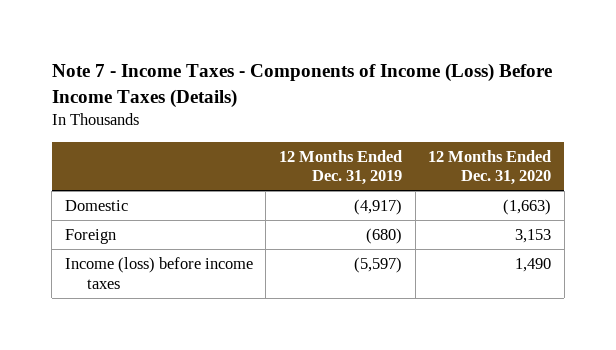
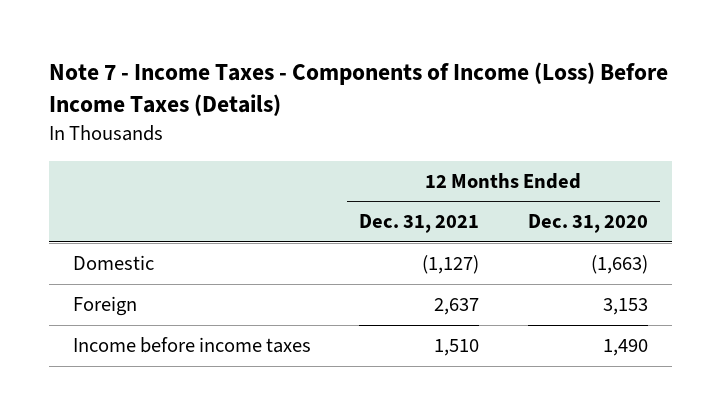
[279,149,403,186] 12 Months Ended Dec. 31, 2019 -> none
none -> [359,214,480,234] Dec. 31, 2021
[64,256,253,289] Income (loss) before income taxes -> [72,337,311,354] Income before income taxes

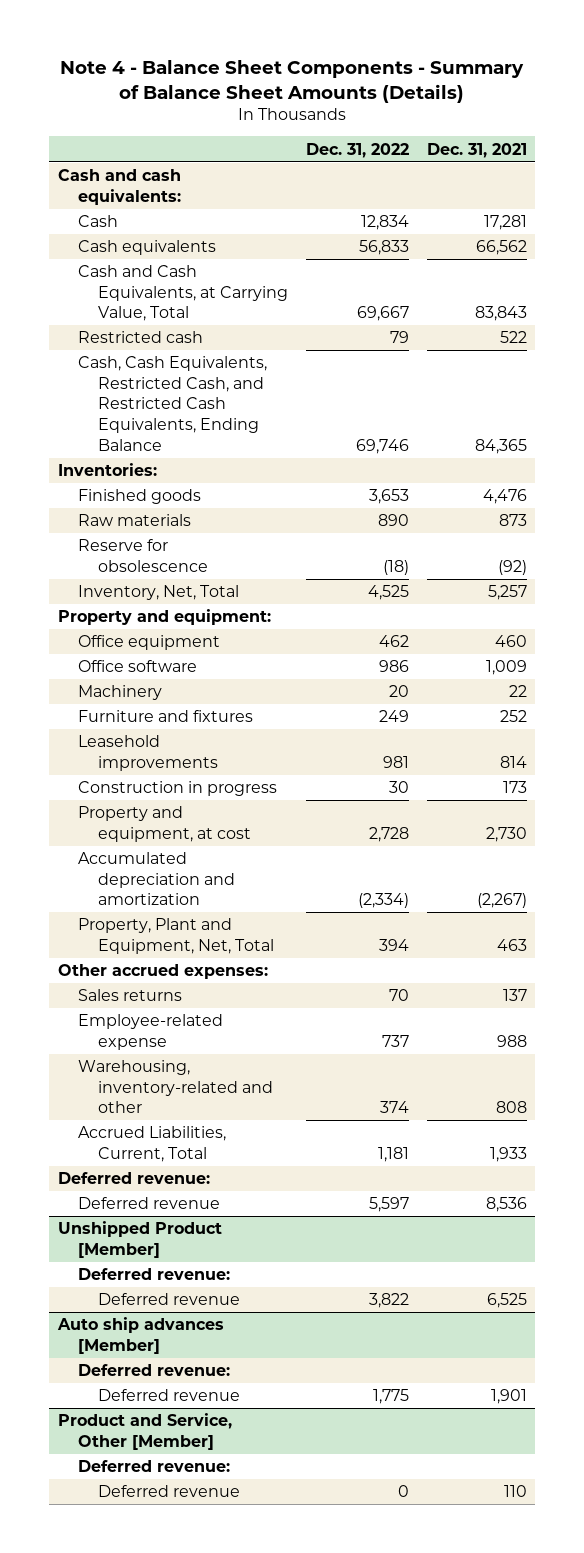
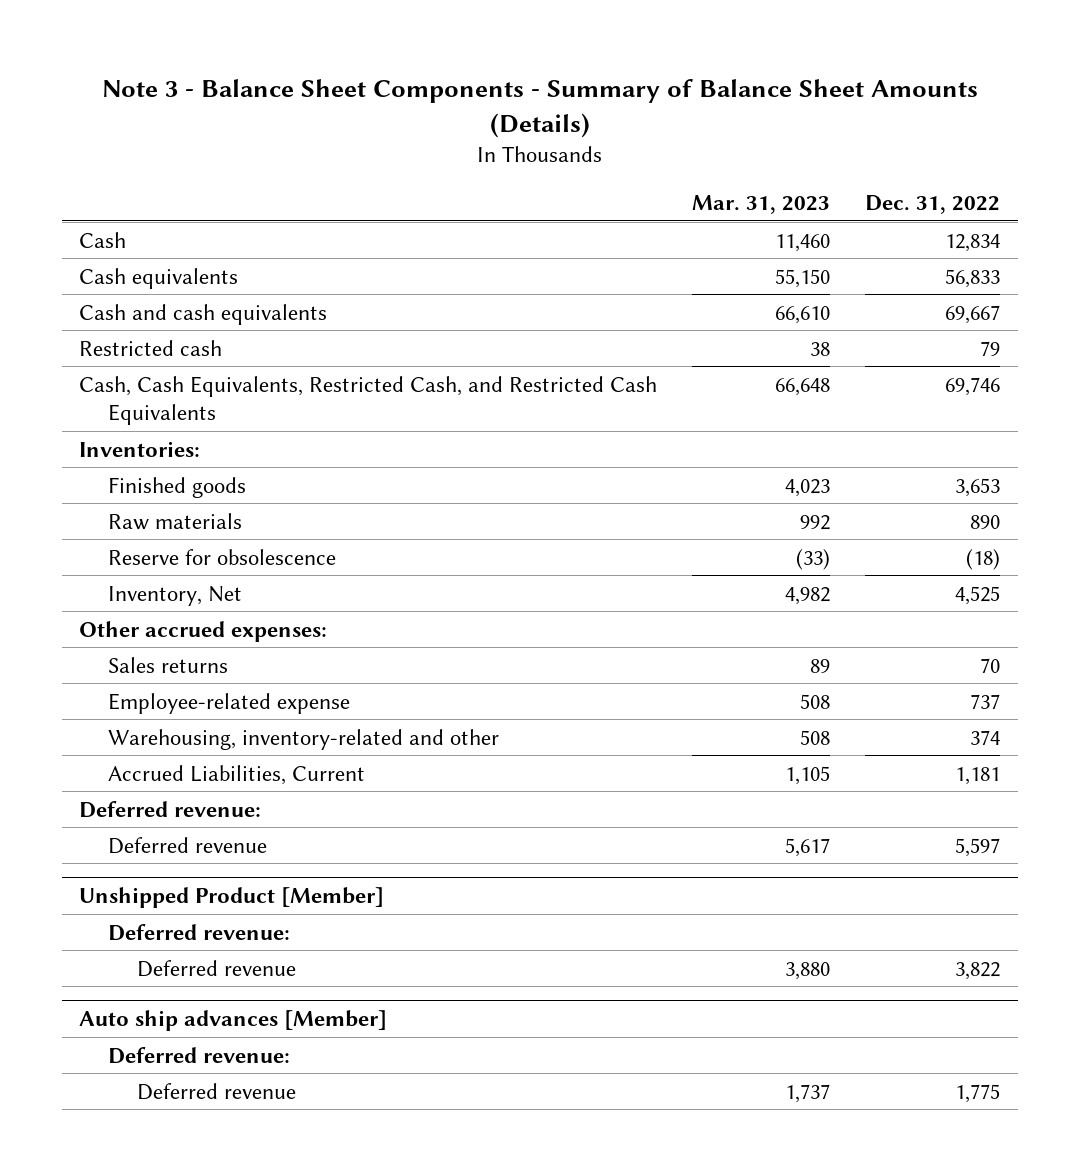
[60,59,525,103] Note 4 - Balance Sheet Components - Summary of Balance Sheet Amounts (Details) -> [101,78,978,138] Note 3 - Balance Sheet Components - Summary of Balance Sheet Amounts (Details)
[426,142,527,158] Dec. 31, 2021 -> none
none -> [692,194,831,214] Mar. 31, 2023
[57,169,182,205] Cash and cash equivalents: -> none
[78,265,289,322] Cash and Cash Equivalents, at Carrying Value, Total -> [79,303,328,325] Cash and cash equivalents
[78,356,268,451] Cash, Cash Equivalents, Restricted Cash, and Restricted Cash Equivalents, Ending Balance -> [79,375,658,425] Cash, Cash Equivalents, Restricted Cash, and Restricted Cash Equivalents
[57,609,271,626] Property and equipment: -> none
[78,635,221,651] Office equipment -> none
[78,660,198,673] Office software -> none
[78,685,163,701] Machinery -> none
[78,710,254,723] Furniture and fixtures -> none
[78,735,219,771] Leasehold improvements -> none
[78,781,278,797] Construction in progress -> none
[78,806,252,842] Property and equipment, at cost -> none
[78,852,236,906] Accumulated depreciation and amortization -> none
[78,918,275,954] Property, Plant and Equipment, Net, Total -> none
[78,585,240,601] Inventory, Net, Total -> [107,585,242,606] Inventory, Net
[78,1126,227,1162] Accrued Liabilities, Current, Total -> [107,764,365,785] Accrued Liabilities, Current
[57,1413,232,1450] Product and Service, Other [Member] -> none
[78,1460,231,1473] Deferred revenue: -> none
[98,1485,241,1498] Deferred revenue -> none

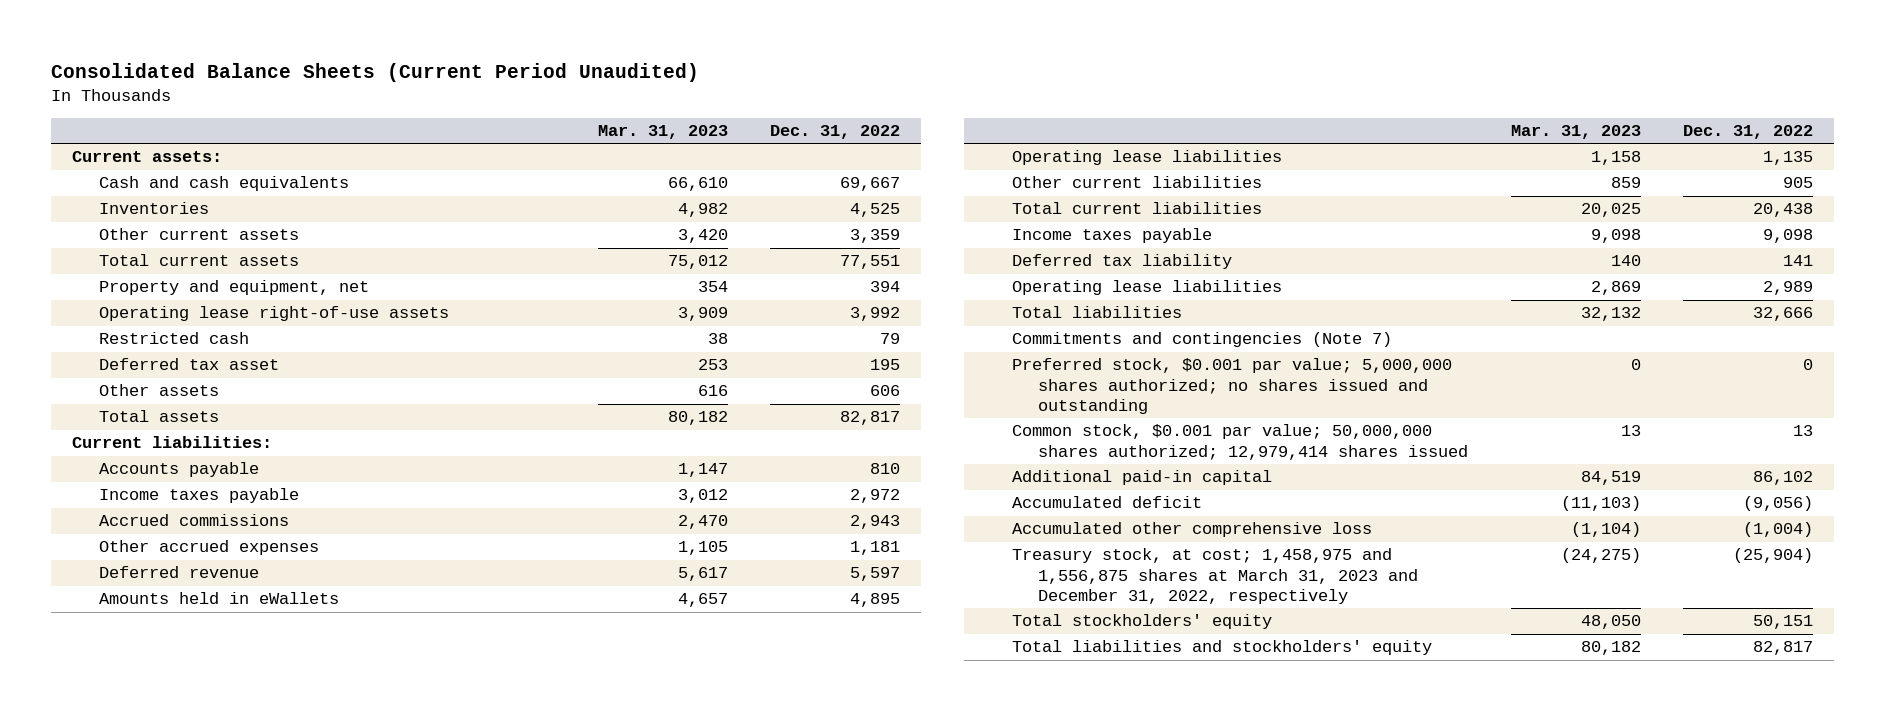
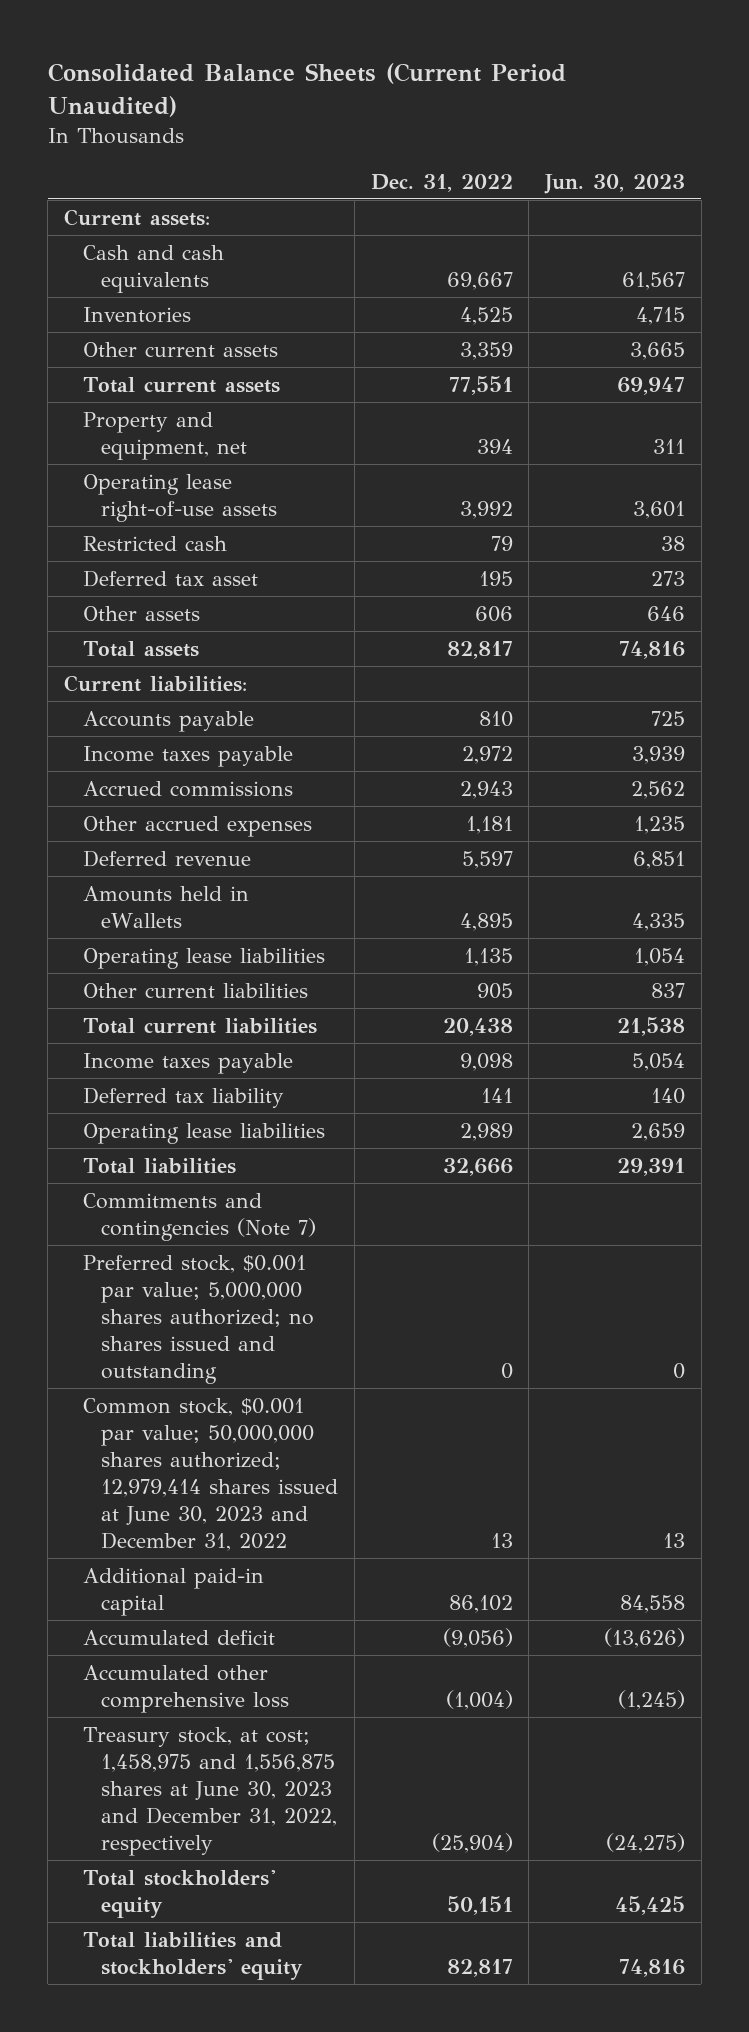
[598,124,729,139] Mar. 31, 2023 -> none
none -> [543,173,685,194] Jun. 30, 2023
[1011,424,1469,460] Common stock, $0.001 par value; 50,000,000 shares authorized; 12,979,414 shares issued -> [82,1397,339,1552] Common stock, $0.001 par value; 50,000,000 shares authorized; 12,979,414 shares issued at June 30, 2023 and December 31, 2022
[1011,548,1419,604] Treasury stock, at cost; 1,458,975 and 1,556,875 shares at March 31, 2023 and December 31, 2022, respectively -> [82,1726,338,1857] Treasury stock, at cost; 1,458,975 and 1,556,875 shares at June 30, 2023 and December 31, 2022, respectively

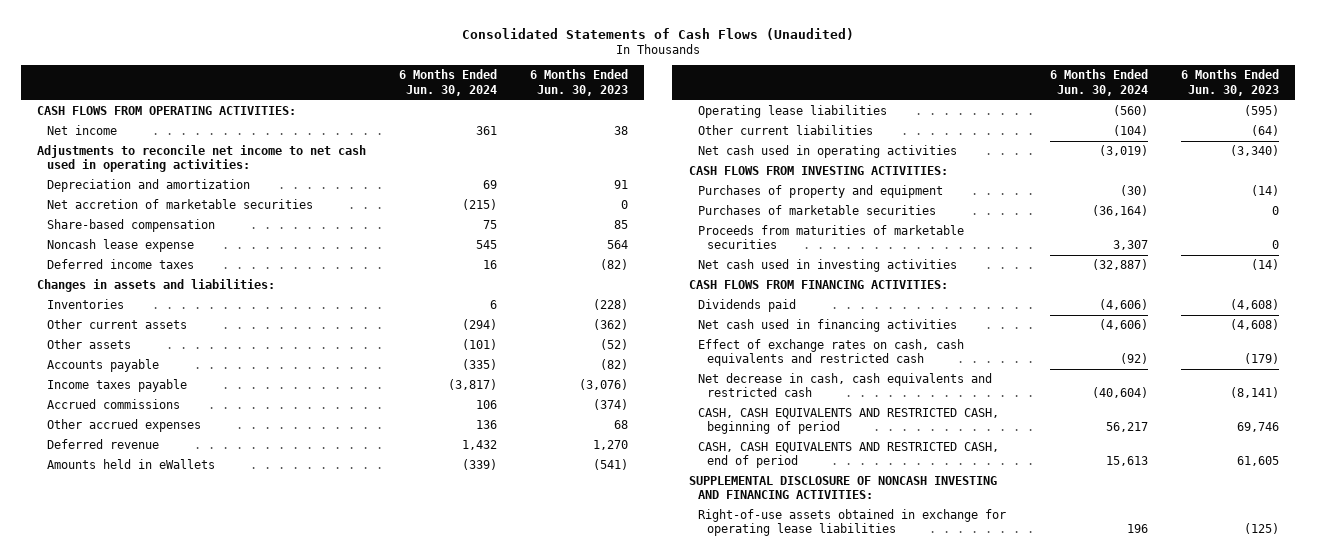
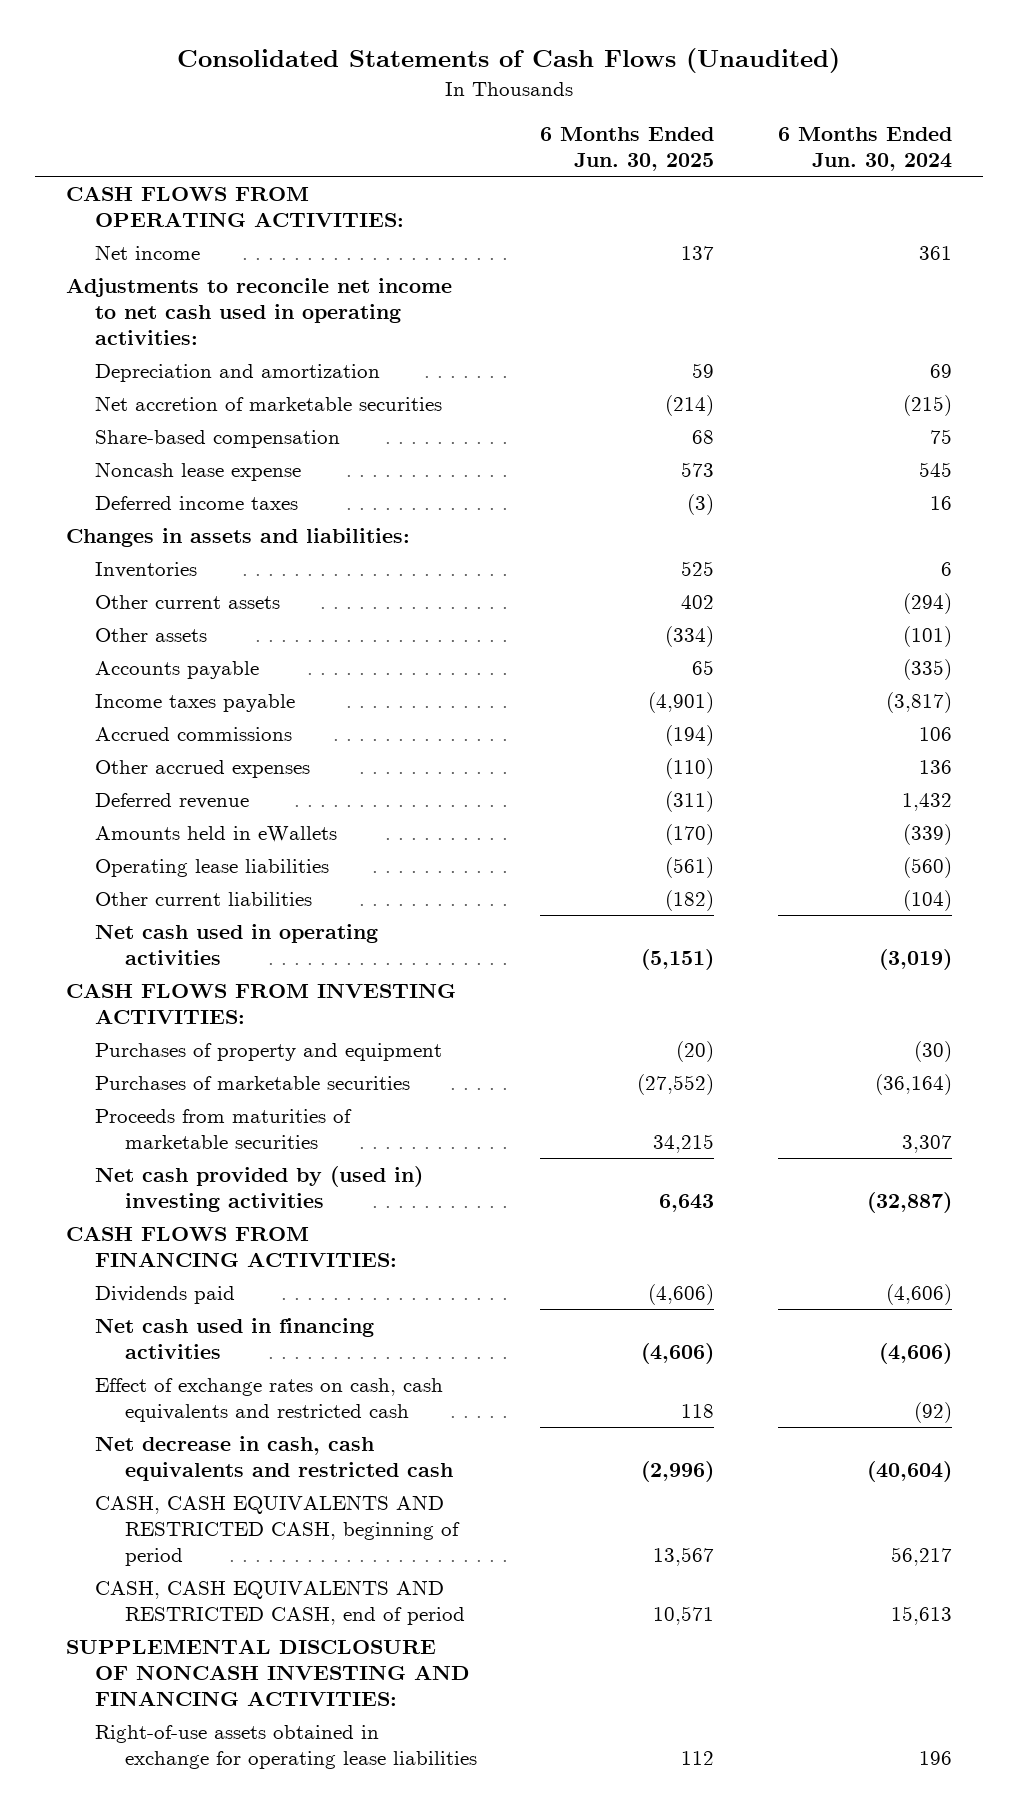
[529,69,628,96] 6 Months Ended Jun. 30, 2023 -> none
none -> [540,126,715,172] 6 Months Ended Jun. 30, 2025
[697,259,957,273] Net cash used in investing activities -> [95,1165,424,1212] Net cash provided by (used in) investing activities

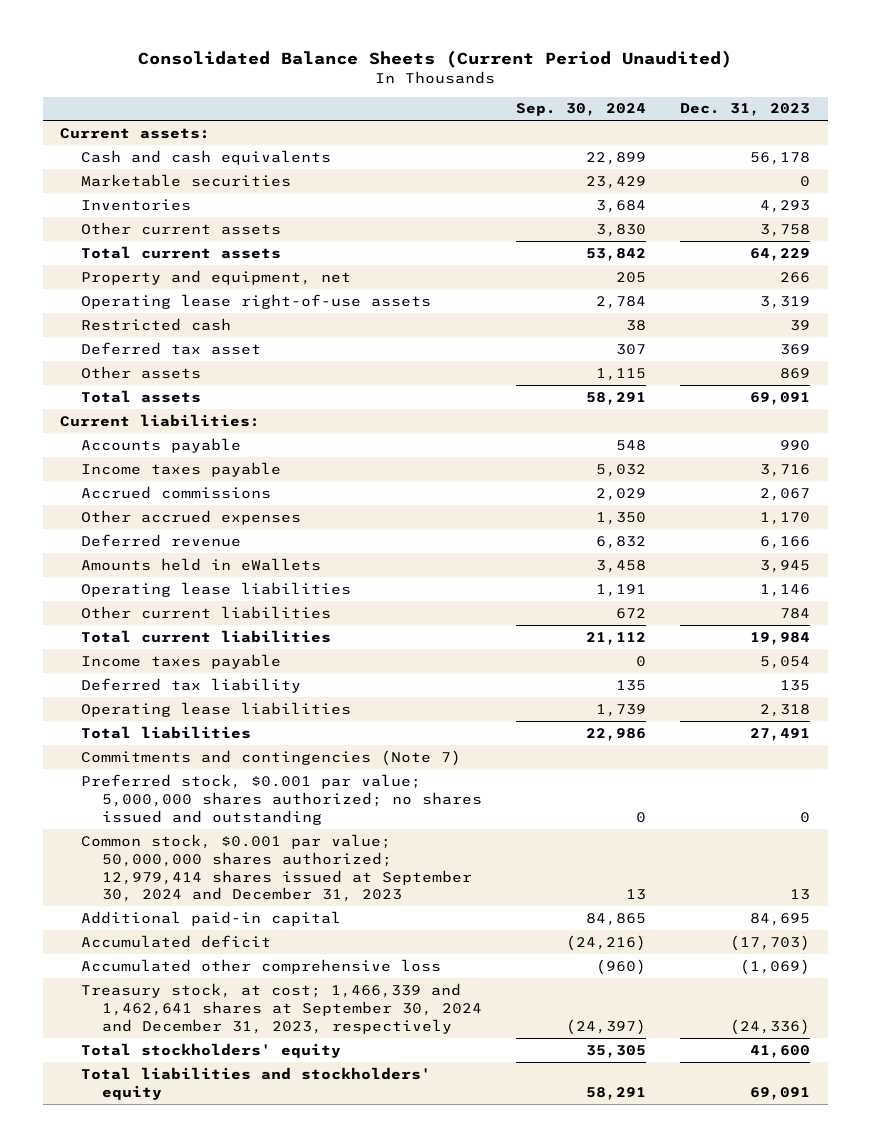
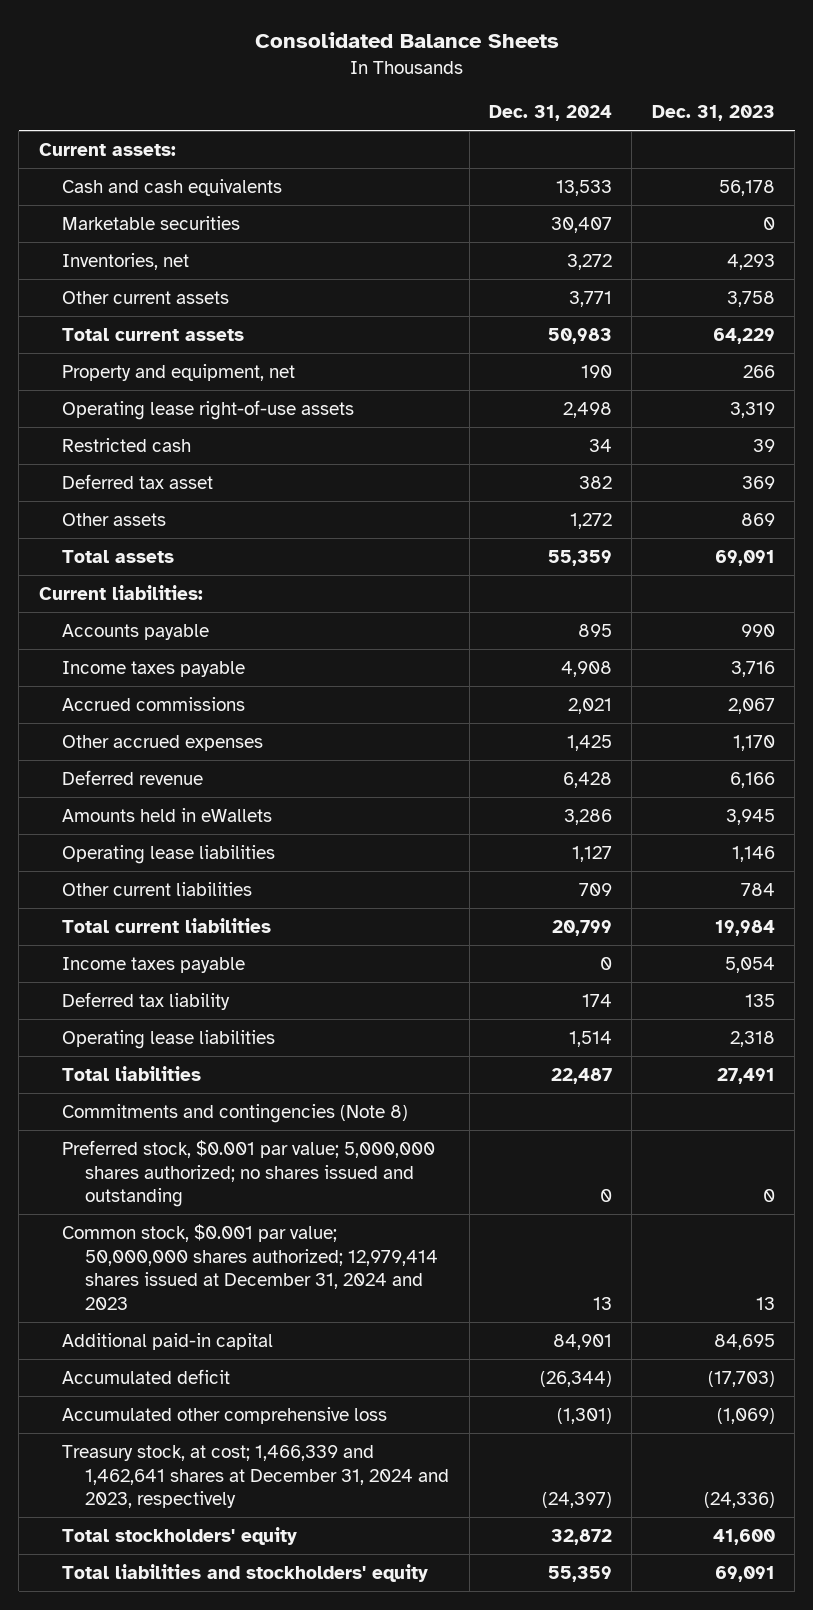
[138,50,733,69] Consolidated Balance Sheets (Current Period Unaudited) -> [254,32,559,49] Consolidated Balance Sheets
[516,103,647,117] Sep. 30, 2024 -> none
none -> [489,105,613,122] Dec. 31, 2024
[80,198,191,211] Inventories -> [62,253,190,271] Inventories, net
[80,749,461,766] Commitments and contingencies (Note 7) -> [62,1104,409,1124] Commitments and contingencies (Note 8)
[80,833,472,903] Common stock, $0.001 par value; 50,000,000 shares authorized; 12,979,414 shares issued at September 30, 2024 and December 31, 2023 -> [62,1224,439,1310] Common stock, $0.001 par value; 50,000,000 shares authorized; 12,979,414 shares issued at December 31, 2024 and 2023
[80,982,482,1034] Treasury stock, at cost; 1,466,339 and 1,462,641 shares at September 30, 2024 and December 31, 2023, respectively -> [62,1445,450,1509] Treasury stock, at cost; 1,466,339 and 1,462,641 shares at December 31, 2024 and 2023, respectively

